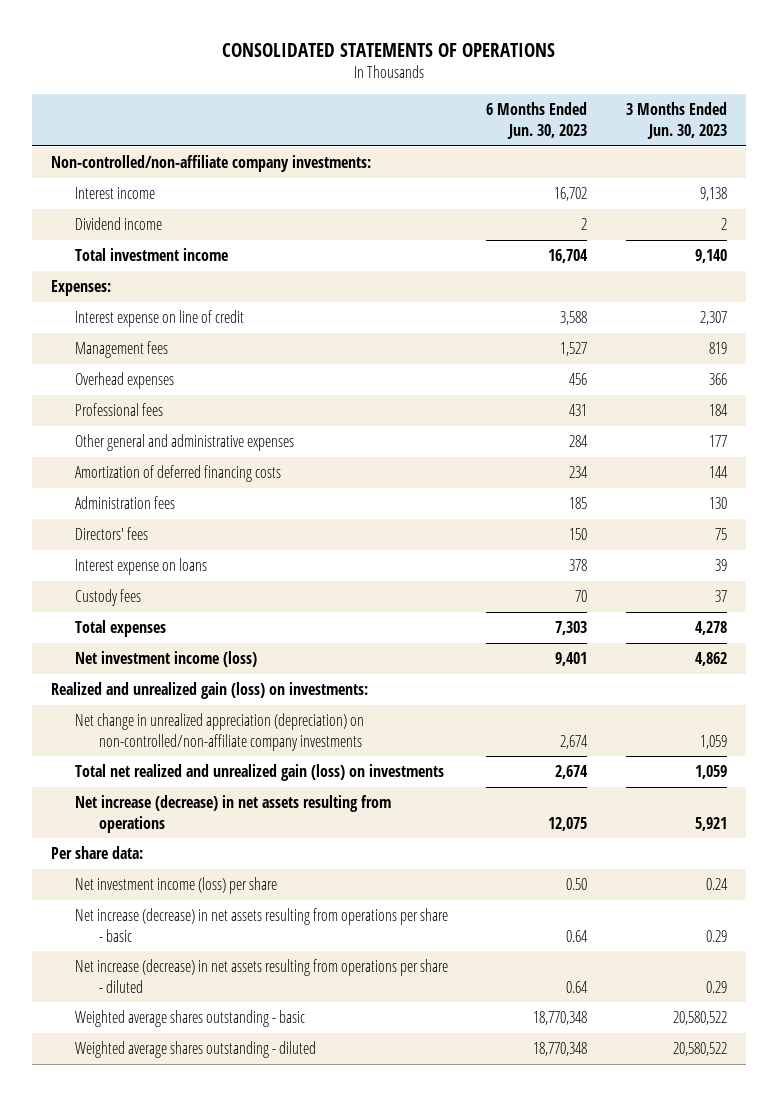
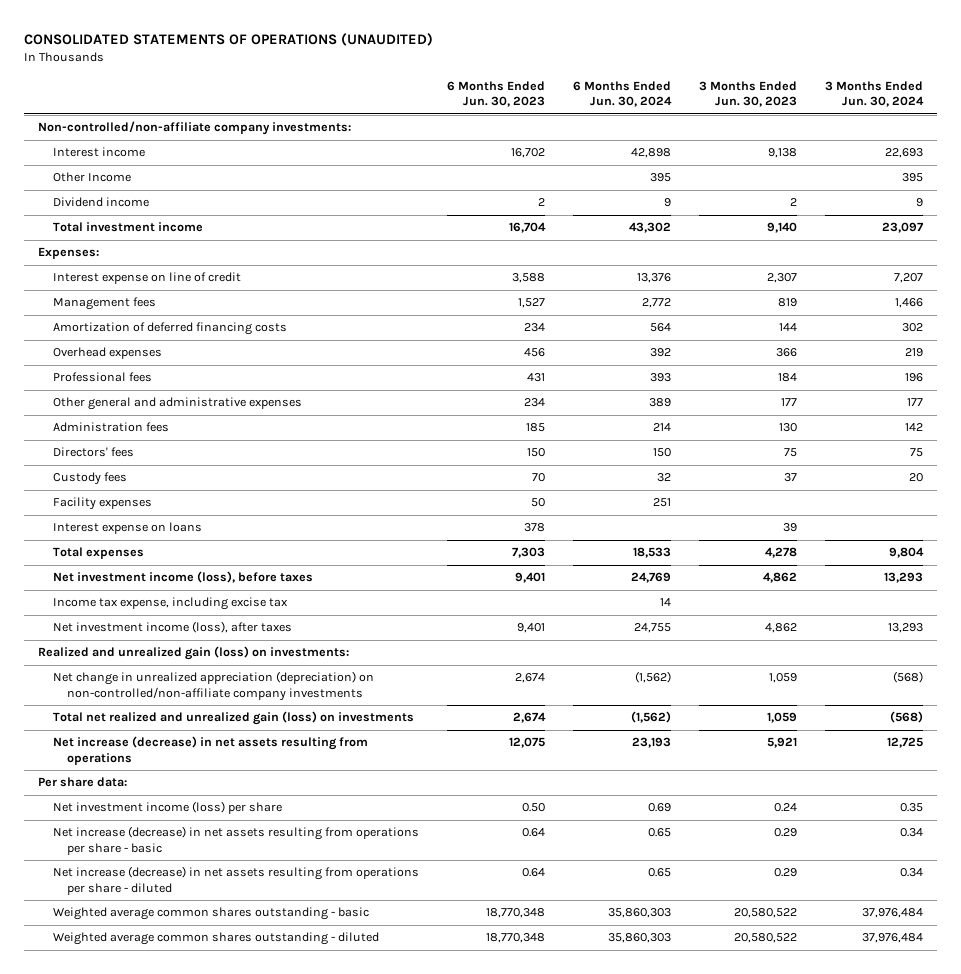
[222,42,556,57] CONSOLIDATED STATEMENTS OF OPERATIONS -> [24,32,434,46] CONSOLIDATED STATEMENTS OF OPERATIONS (UNAUDITED)
none -> [573,81,673,108] 6 Months Ended Jun. 30, 2024
none -> [825,81,925,108] 3 Months Ended Jun. 30, 2024
none -> [52,172,131,183] Other Income
[74,465,281,483] Amortization of deferred financing costs -> [52,322,287,336] Amortization of deferred financing costs
[569,435,589,448] 284 -> [523,398,545,408] 234
none -> [52,497,152,511] Facility expenses
[74,558,207,576] Interest expense on loans -> [52,522,202,535] Interest expense on loans
[74,651,257,668] Net investment income (loss) -> [52,571,313,584] Net investment income (loss), before taxes
none -> [52,597,288,611] Income tax expense, including excise tax
none -> [52,621,292,634] Net investment income (loss), after taxes
[74,1010,305,1028] Weighted average shares outstanding - basic -> [52,907,369,921] Weighted average common shares outstanding - basic
[74,1041,316,1059] Weighted average shares outstanding - diluted -> [52,932,379,946] Weighted average common shares outstanding - diluted

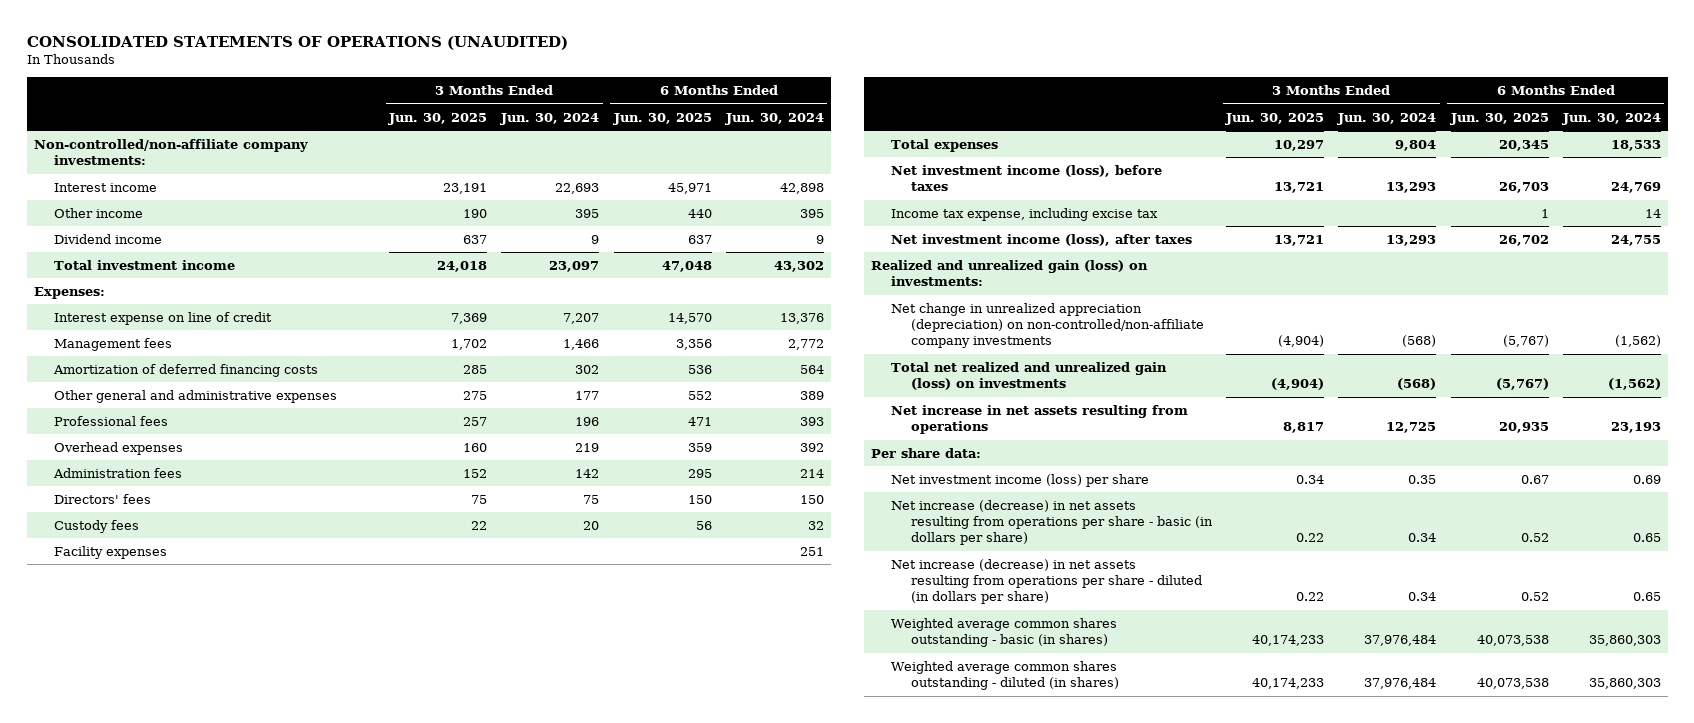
[446,81,545,108] 6 Months Ended Jun. 30, 2023 -> none
[699,81,798,108] 3 Months Ended Jun. 30, 2023 -> none
none -> [388,112,488,125] Jun. 30, 2025
none -> [612,112,712,125] Jun. 30, 2025
[52,172,131,183] Other Income -> [53,207,143,218] Other income
[52,372,152,383] Professional fees -> [53,415,168,426] Professional fees
[52,347,162,360] Overhead expenses -> [53,441,183,455] Overhead expenses
[52,522,202,535] Interest expense on loans -> none
[52,736,368,765] Net increase (decrease) in net assets resulting from operations -> [890,404,1188,435] Net increase in net assets resulting from operations
[52,826,419,855] Net increase (decrease) in net assets resulting from operations per share - basic -> [890,499,1214,546] Net increase (decrease) in net assets resulting from operations per share - basic (in dollars per share)
[52,866,419,895] Net increase (decrease) in net assets resulting from operations per share - diluted -> [890,558,1203,605] Net increase (decrease) in net assets resulting from operations per share - diluted (in dollars per share)
[52,907,369,921] Weighted average common shares outstanding - basic -> [890,617,1117,648] Weighted average common shares outstanding - basic (in shares)
[52,932,379,946] Weighted average common shares outstanding - diluted -> [890,660,1120,691] Weighted average common shares outstanding - diluted (in shares)

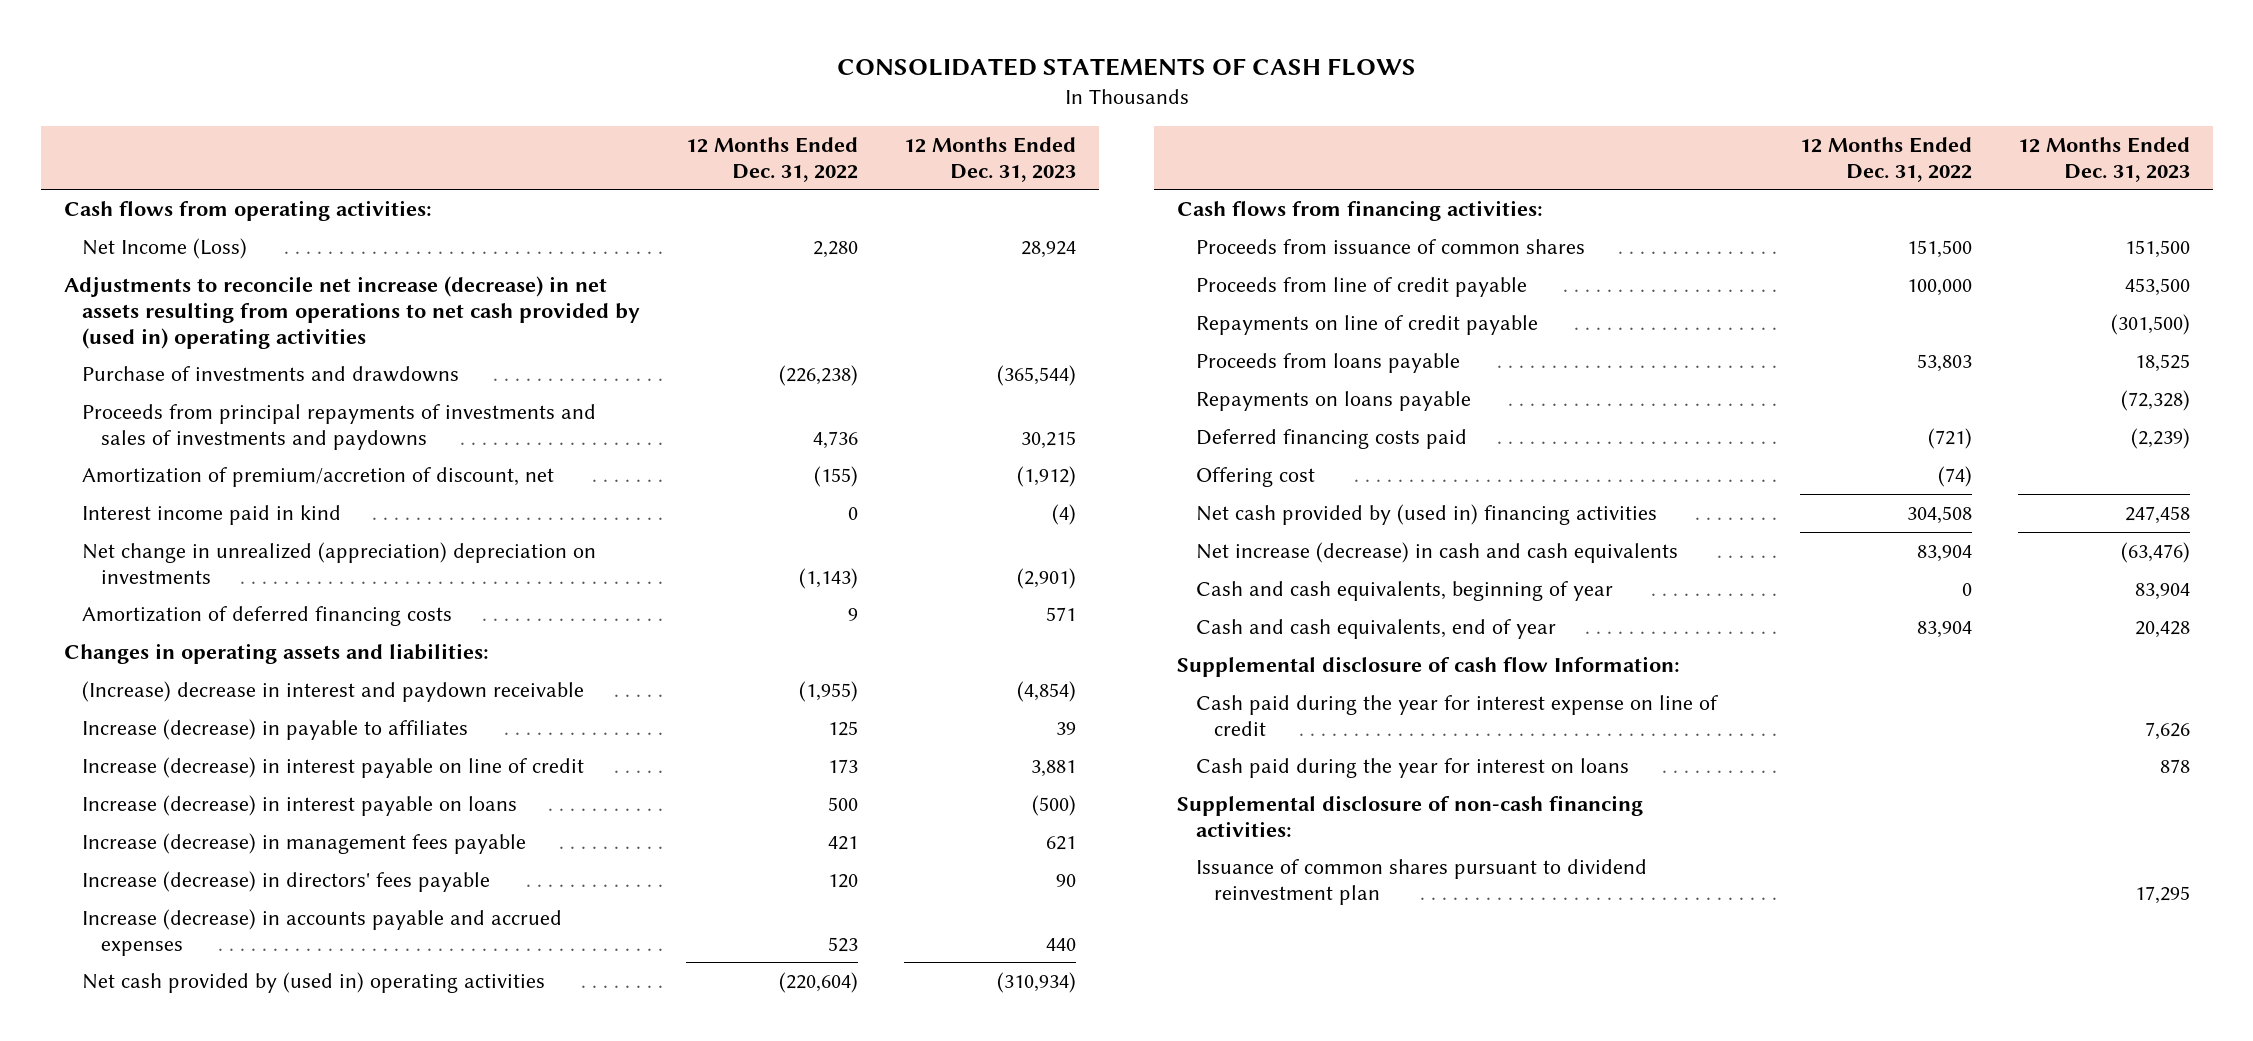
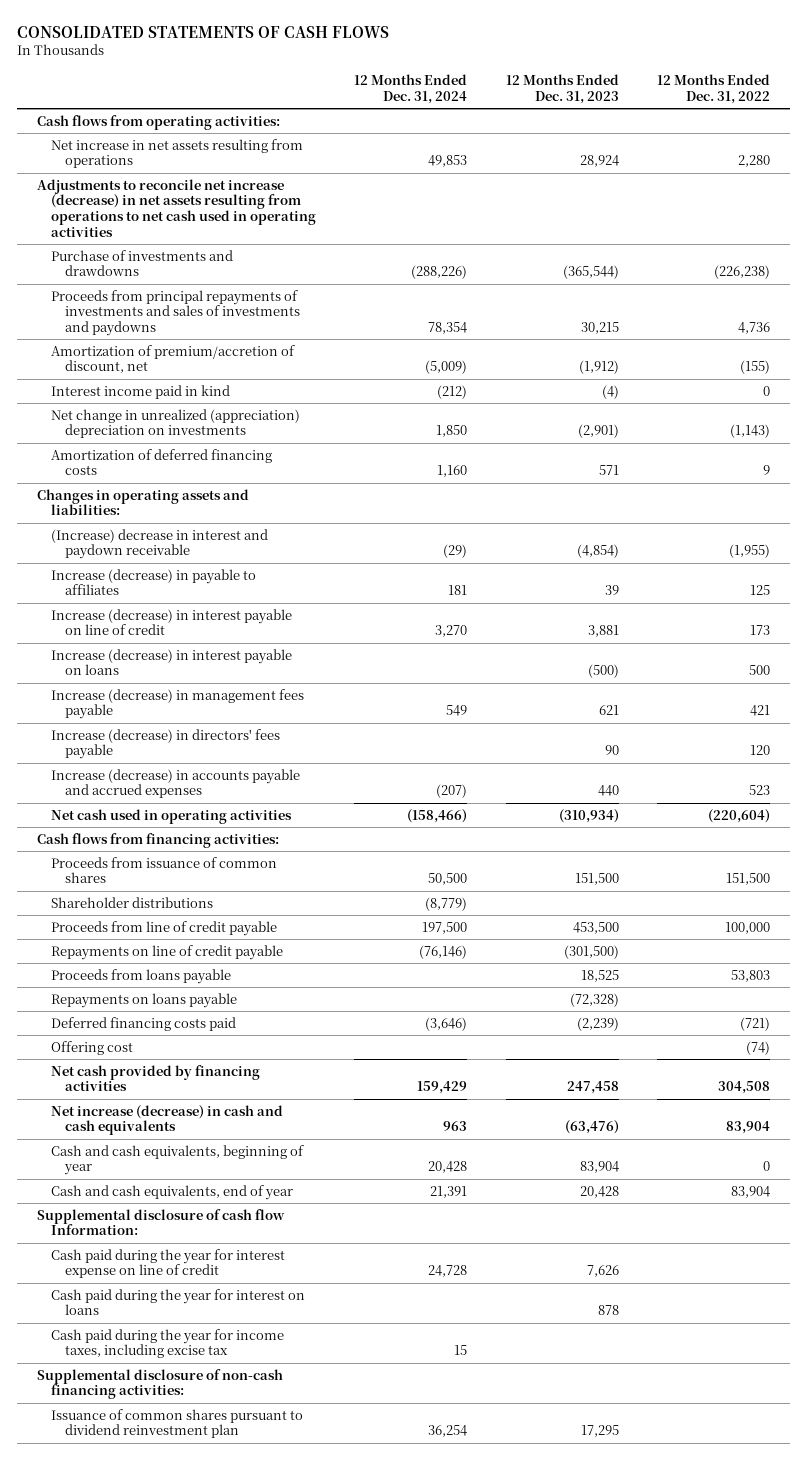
none -> [354,74,468,104] 12 Months Ended Dec. 31, 2024
[82,237,248,259] Net Income (Loss) -> [50,138,303,169] Net increase in net assets resulting from operations
[63,275,641,349] Adjustments to reconcile net increase (decrease) in net assets resulting from operations to net cash provided by (used in) operating activities -> [36,178,316,237] Adjustments to reconcile net increase (decrease) in net assets resulting from operations to net cash used in operating activities
[82,971,546,993] Net cash provided by (used in) operating activities -> [50,808,292,824] Net cash used in operating activities
none -> [50,896,213,908] Shareholder distributions
[1195,503,1657,525] Net cash provided by (used in) financing activities -> [50,1064,260,1092] Net cash provided by financing activities
none -> [50,1328,284,1359] Cash paid during the year for income taxes, including excise tax

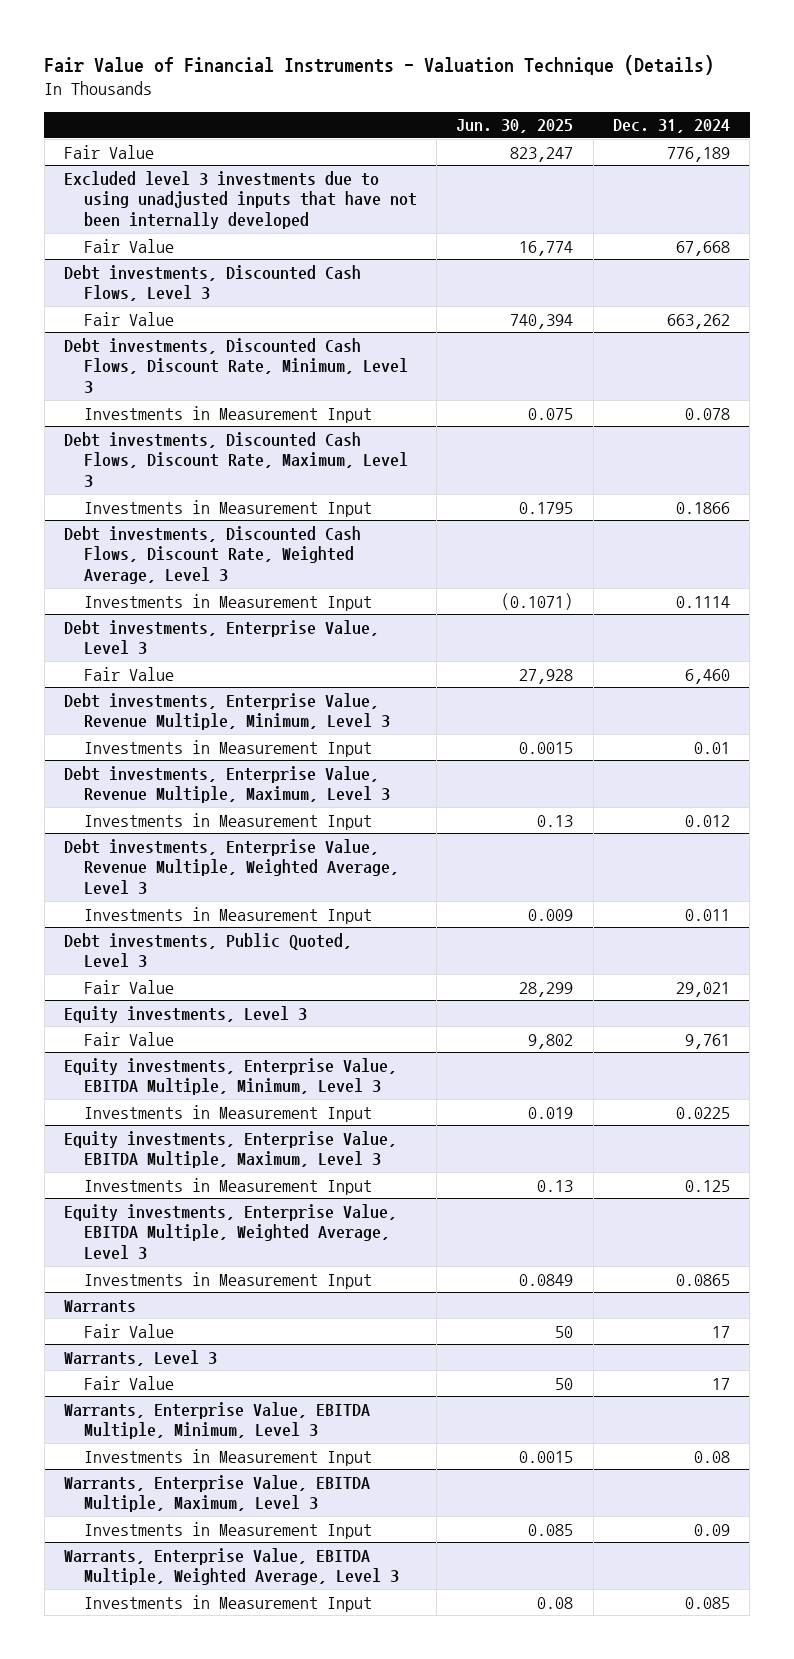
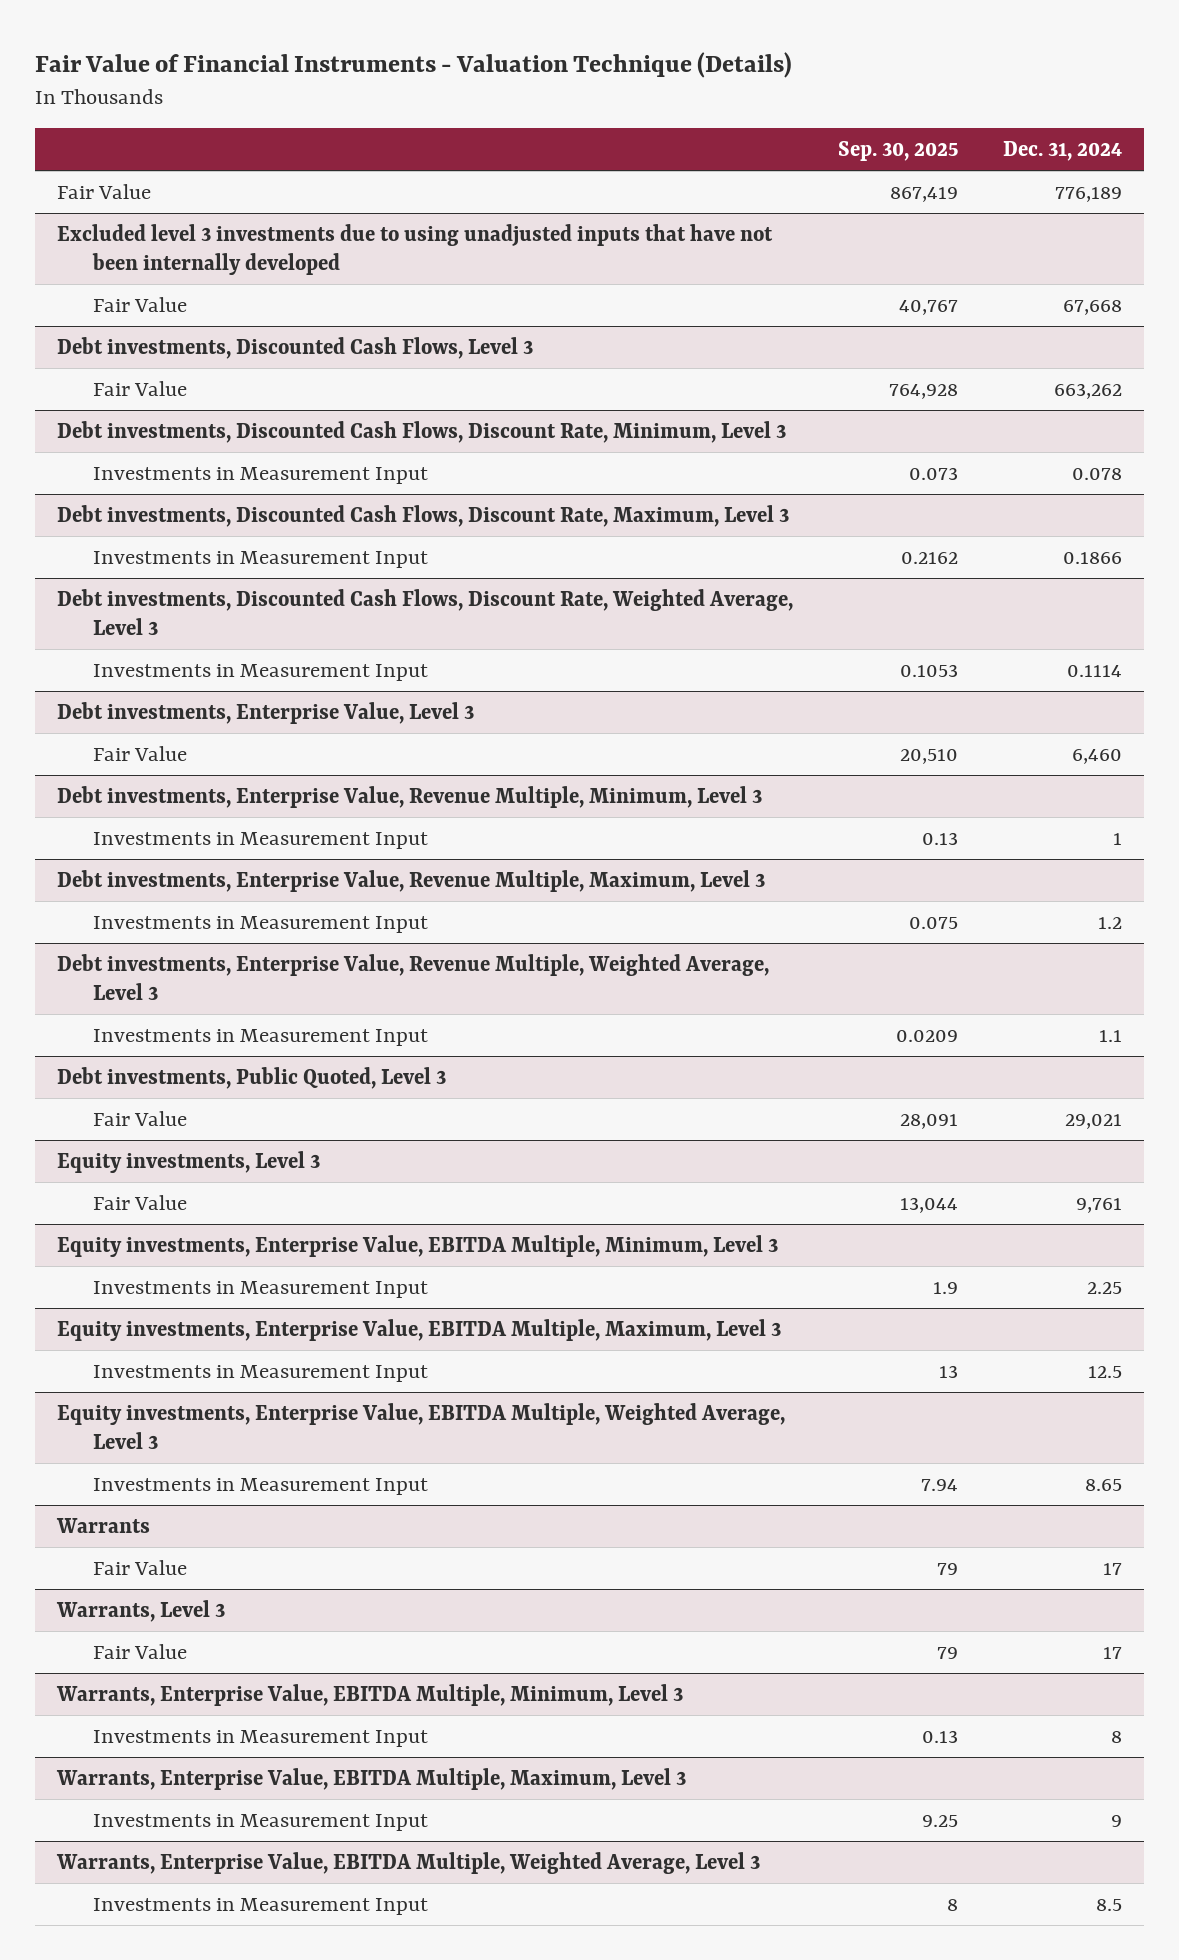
[456,119,574,134] Jun. 30, 2025 -> none
none -> [837,140,958,161] Sep. 30, 2025
[693,741,730,754] 0.01 -> [1112,833,1122,846] 1
[684,814,730,827] 0.012 -> [1097,917,1122,930] 1.2
[684,908,730,921] 0.011 -> [1098,1030,1122,1043] 1.1
[675,1106,730,1119] 0.0225 -> [1086,1282,1122,1295] 2.25
[684,1179,730,1192] 0.125 -> [1087,1366,1122,1379] 12.5
[675,1273,730,1286] 0.0865 -> [1084,1479,1122,1492] 8.65
[693,1450,730,1463] 0.08 -> [1110,1731,1122,1744] 8
[693,1523,730,1536] 0.09 -> [1110,1815,1122,1828] 9
[684,1596,730,1609] 0.085 -> [1095,1899,1122,1912] 8.5

